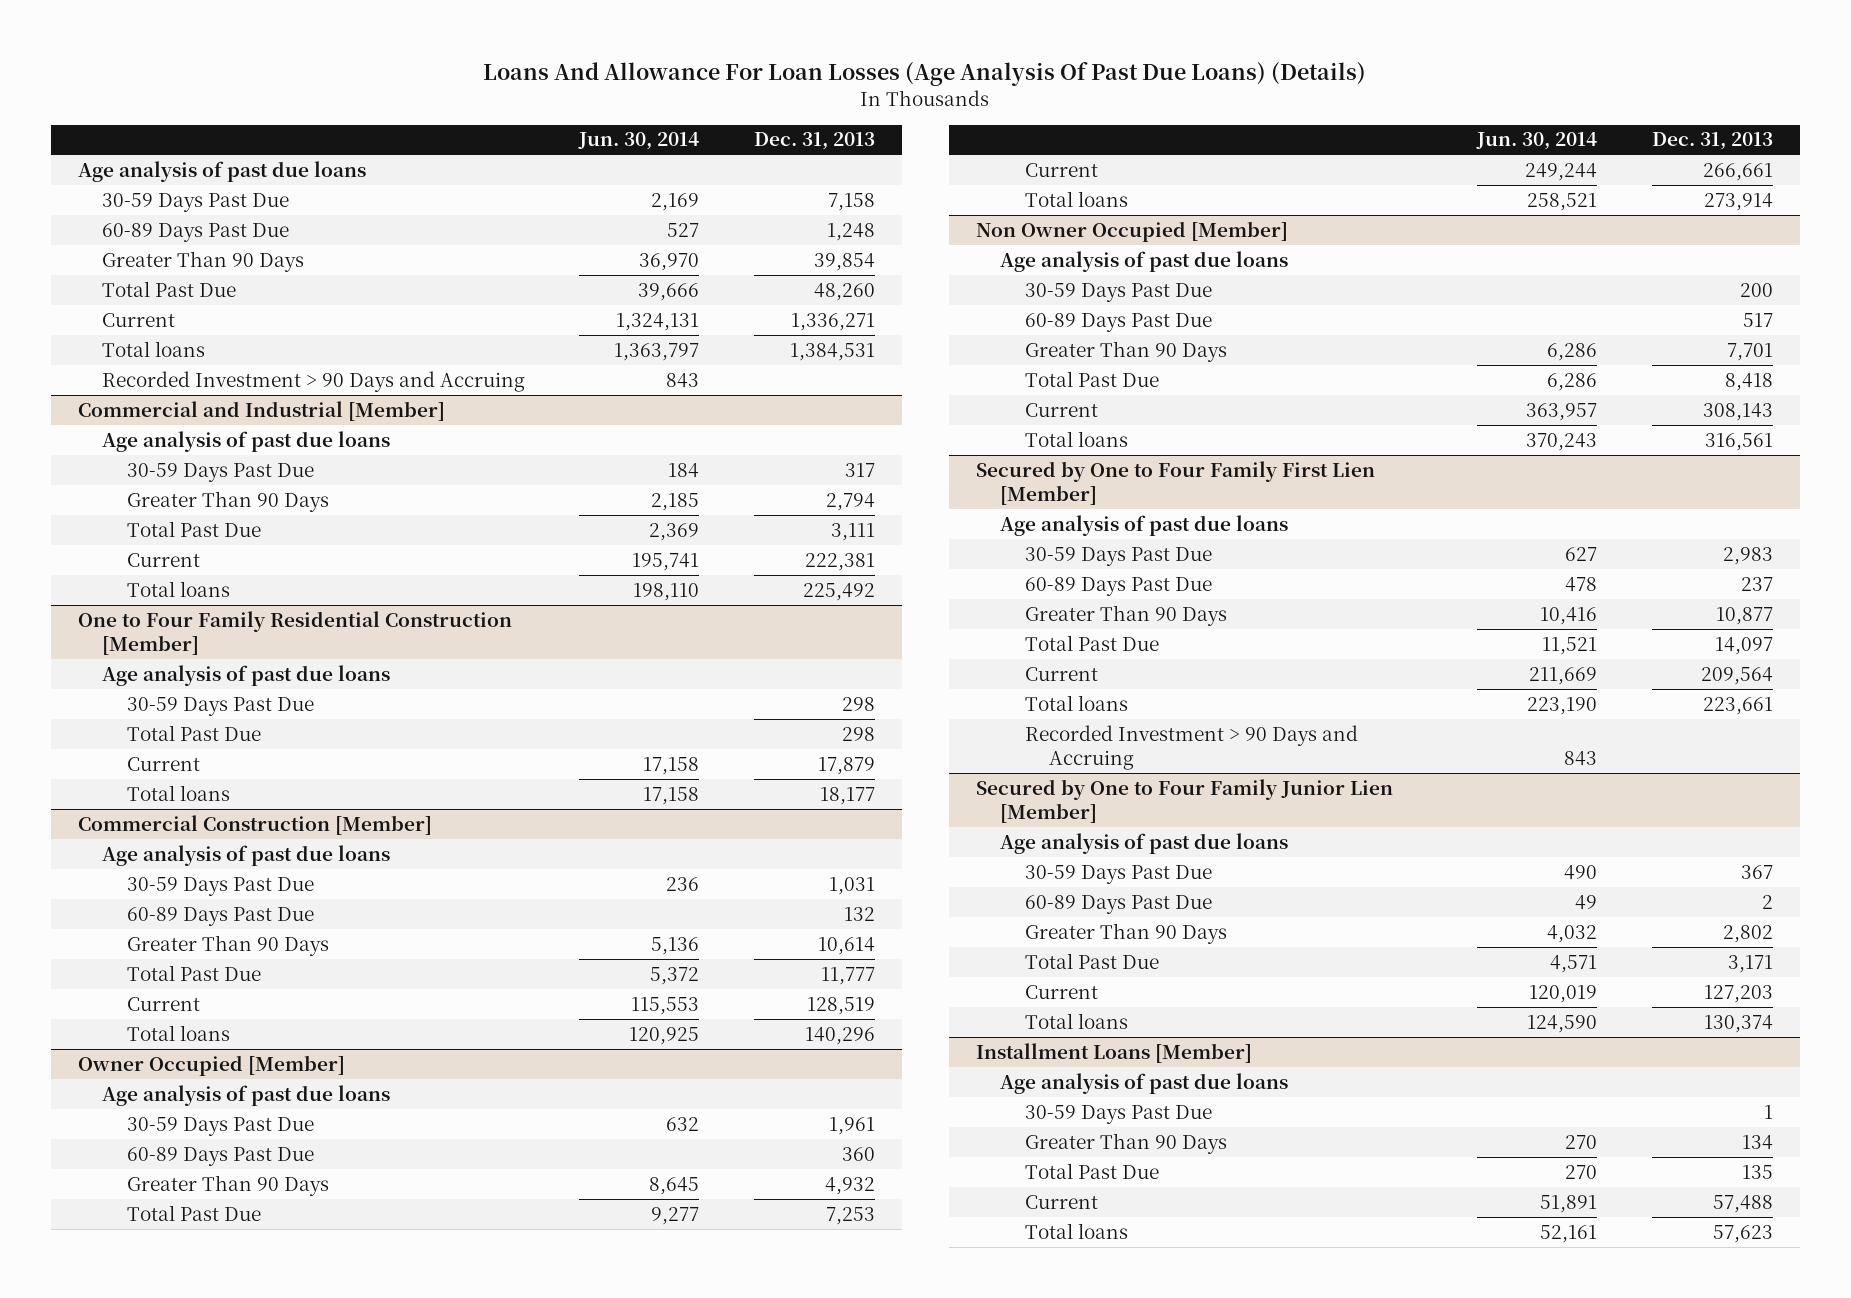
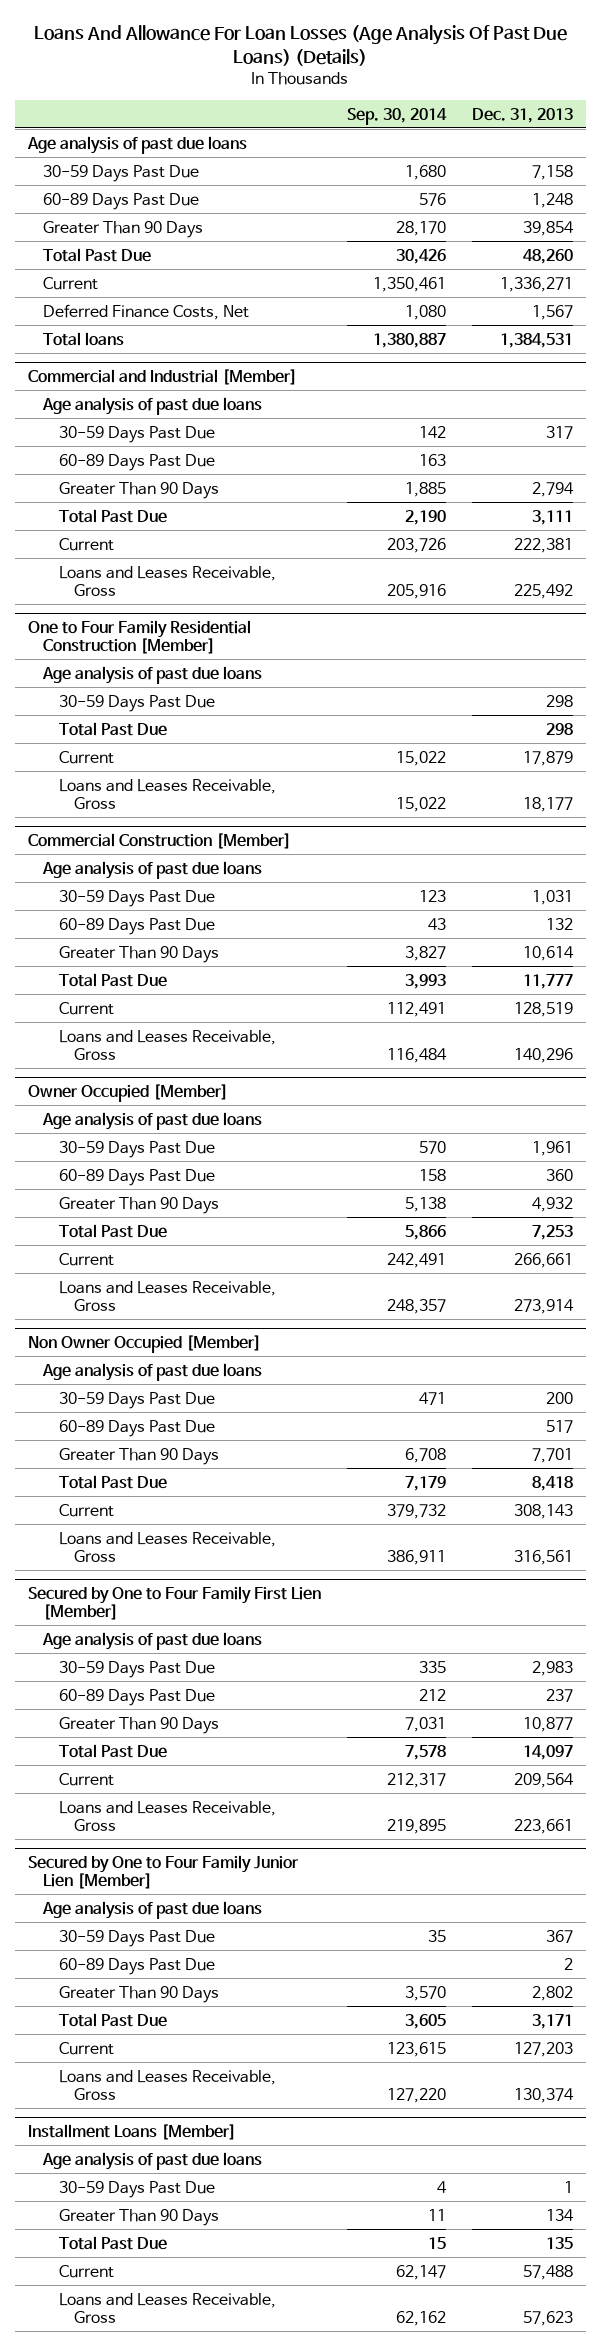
[578,132,700,151] Jun. 30, 2014 -> none
none -> [346,107,447,125] Sep. 30, 2014
none -> [43,303,250,320] Deferred Finance Costs, Net
[102,370,526,392] Recorded Investment > 90 Days and Accruing -> none
none -> [58,453,215,471] 60-89 Days Past Due
[126,580,230,597] Total loans -> [58,565,276,596] Loans and Leases Receivable, Gross
[126,784,230,801] Total loans -> [58,778,276,809] Loans and Leases Receivable, Gross
[126,1024,230,1041] Total loans -> [58,1029,276,1060] Loans and Leases Receivable, Gross
[1024,190,1128,207] Total loans -> [58,1280,276,1311] Loans and Leases Receivable, Gross
[1024,430,1128,447] Total loans -> [58,1531,276,1562] Loans and Leases Receivable, Gross
[1024,724,1358,770] Recorded Investment > 90 Days and Accruing -> none
[1024,694,1128,711] Total loans -> [58,1800,276,1831] Loans and Leases Receivable, Gross
[1024,1012,1128,1029] Total loans -> [58,2069,276,2100] Loans and Leases Receivable, Gross
[1024,1222,1128,1239] Total loans -> [58,2292,276,2323] Loans and Leases Receivable, Gross

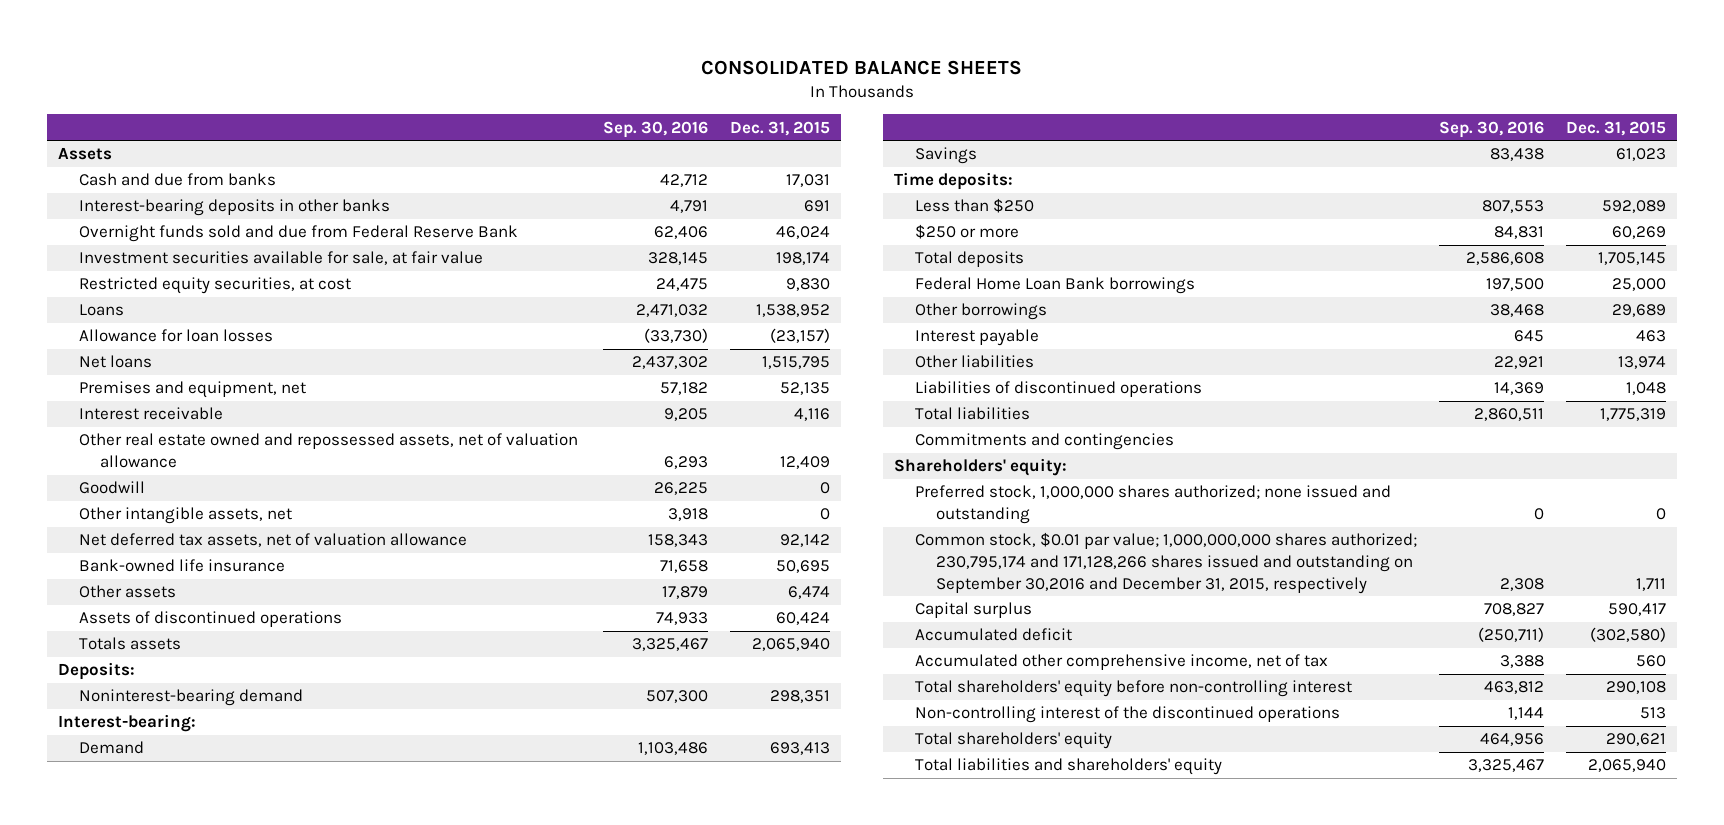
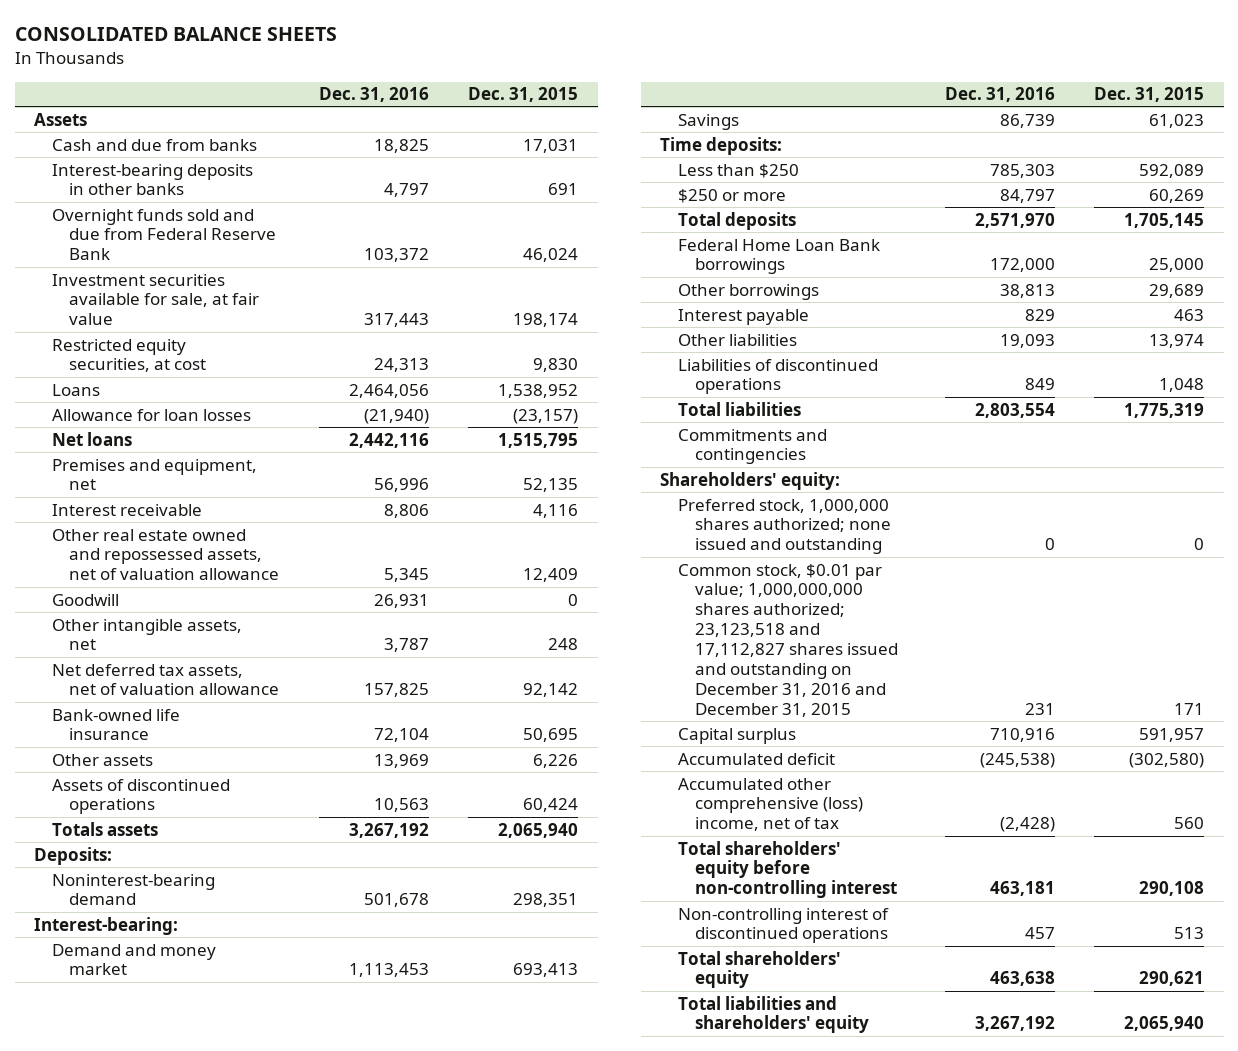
[602,120,708,138] Sep. 30, 2016 -> none
none -> [318,87,429,103] Dec. 31, 2016
[819,508,830,521] 0 -> [548,638,579,651] 248
[787,586,830,600] 6,474 -> [533,753,579,768] 6,226
[79,741,145,755] Demand -> [51,943,216,976] Demand and money market
[915,532,1418,594] Common stock, $0.01 par value; 1,000,000,000 shares authorized; 230,795,174 and 171,128,266 shares issued and outstanding on September 30,2016 and December 31, 2015, respectively -> [677,563,899,717] Common stock, $0.01 par value; 1,000,000,000 shares authorized; 23,123,518 and 17,112,827 shares issued and outstanding on December 31, 2016 and December 31, 2015
[1635,577,1666,591] 1,711 -> [1174,702,1205,715] 171
[1607,603,1666,617] 590,417 -> [1139,727,1205,742] 591,957
[915,654,1329,671] Accumulated other comprehensive income, net of tax -> [677,777,864,832] Accumulated other comprehensive (loss) income, net of tax
[915,706,1341,724] Non-controlling interest of the discontinued operations -> [677,907,889,944] Non-controlling interest of discontinued operations

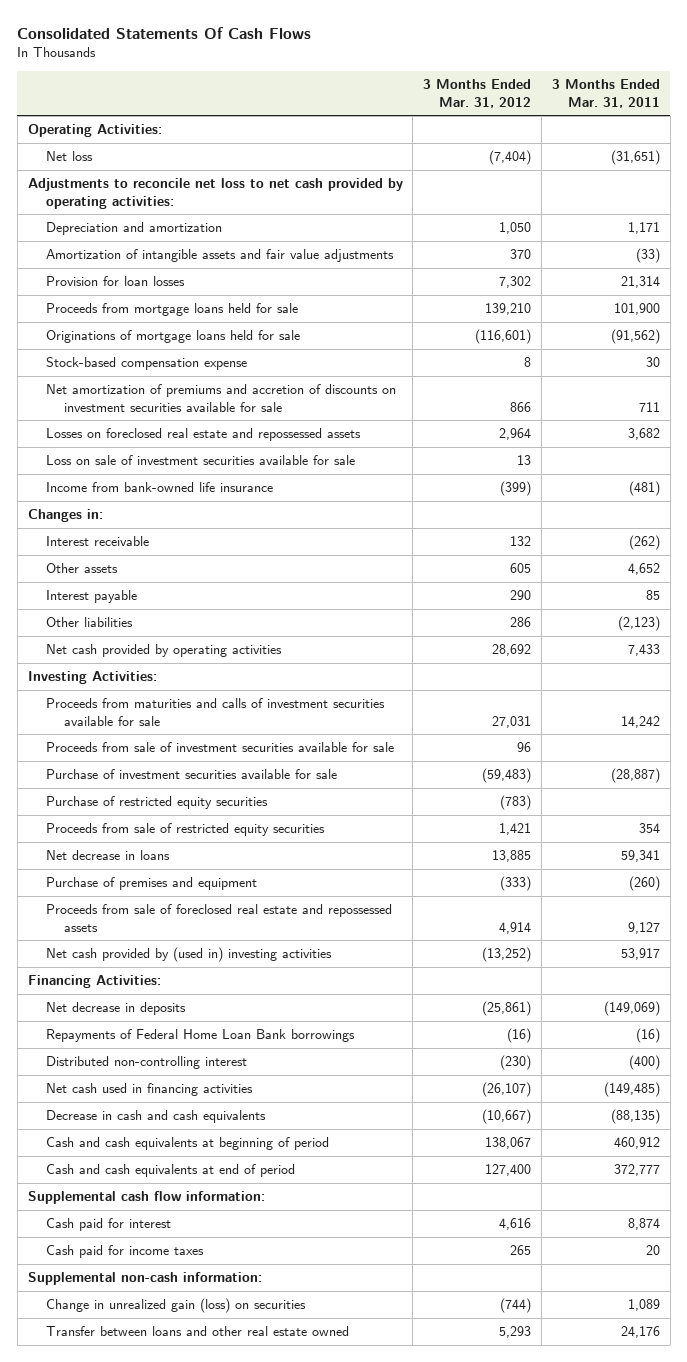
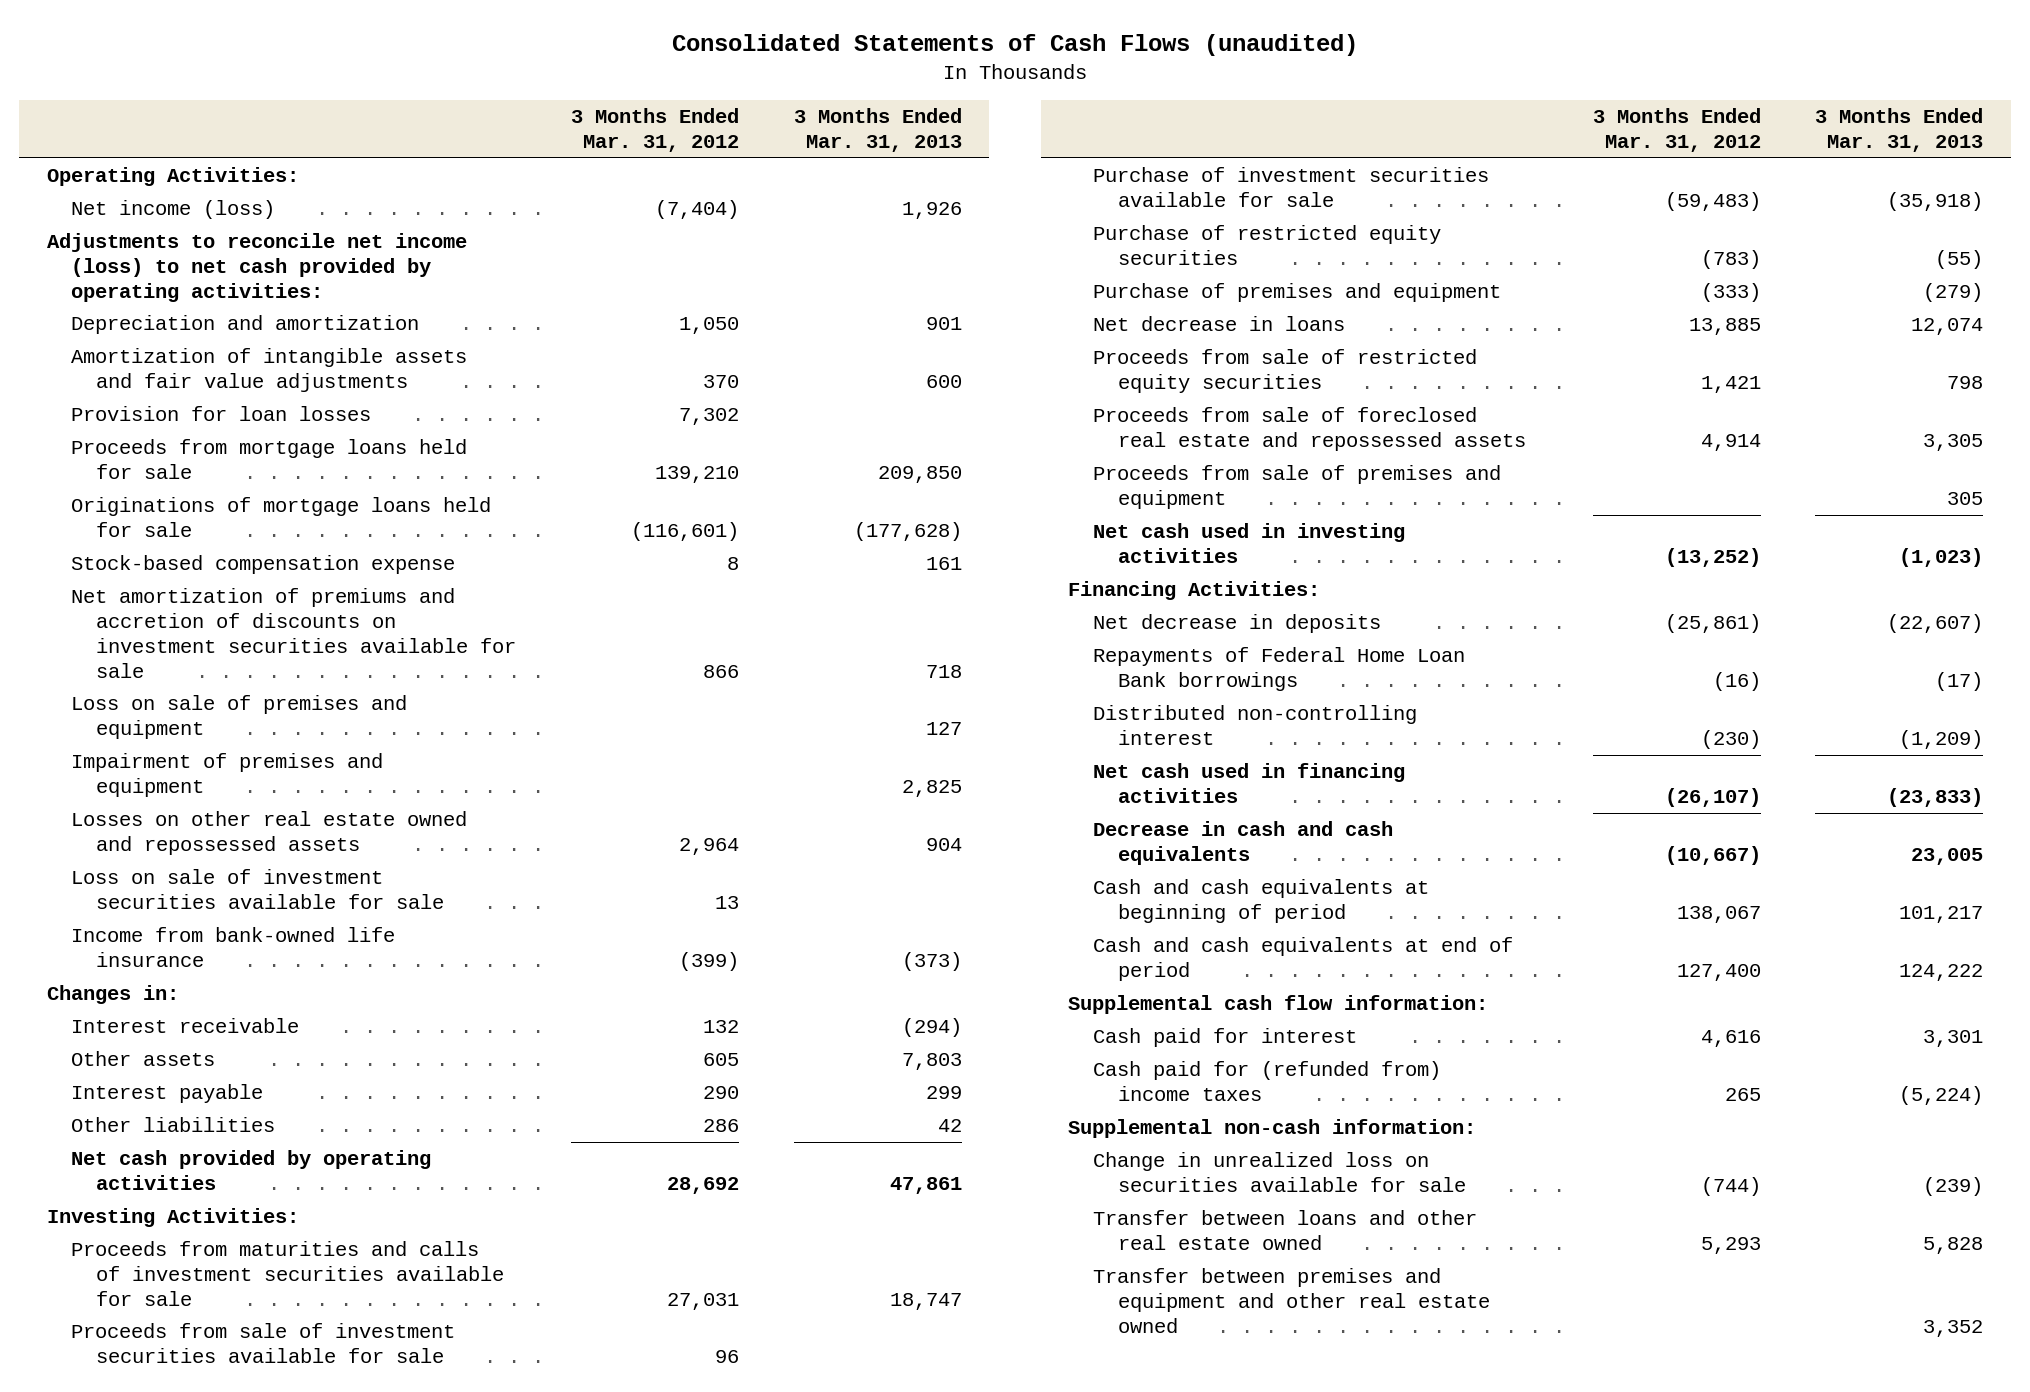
[17,26,312,39] Consolidated Statements Of Cash Flows -> [672,34,1359,57] Consolidated Statements of Cash Flows (unaudited)
[551,79,660,108] 3 Months Ended Mar. 31, 2011 -> none
none -> [793,108,962,152] 3 Months Ended Mar. 31, 2013
[45,151,93,162] Net loss -> [71,200,276,220] Net income (loss)
[27,178,403,209] Adjustments to reconcile net loss to net cash provided by operating activities: -> [46,233,467,302] Adjustments to reconcile net income (loss) to net cash provided by operating activities:
none -> [71,695,408,740] Loss on sale of premises and equipment
none -> [71,753,384,798] Impairment of premises and equipment
[45,428,361,442] Losses on foreclosed real estate and repossessed assets -> [71,811,468,856] Losses on other real estate owned and repossessed assets
[45,850,170,861] Net decrease in loans -> [1093,316,1346,332] Net decrease in loans
[45,823,325,837] Proceeds from sale of restricted equity securities -> [1093,349,1478,394] Proceeds from sale of restricted equity securities
none -> [1093,465,1502,510] Proceeds from sale of premises and equipment
[45,947,332,963] Net cash provided by (used in) investing activities -> [1093,523,1406,564] Net cash used in investing activities
[45,1245,204,1259] Cash paid for income taxes -> [1093,1061,1442,1102] Cash paid for (refunded from) income taxes
[45,1298,306,1314] Change in unrealized gain (loss) on securities -> [1093,1152,1466,1193] Change in unrealized loss on securities available for sale
none -> [1093,1268,1490,1333] Transfer between premises and equipment and other real estate owned

